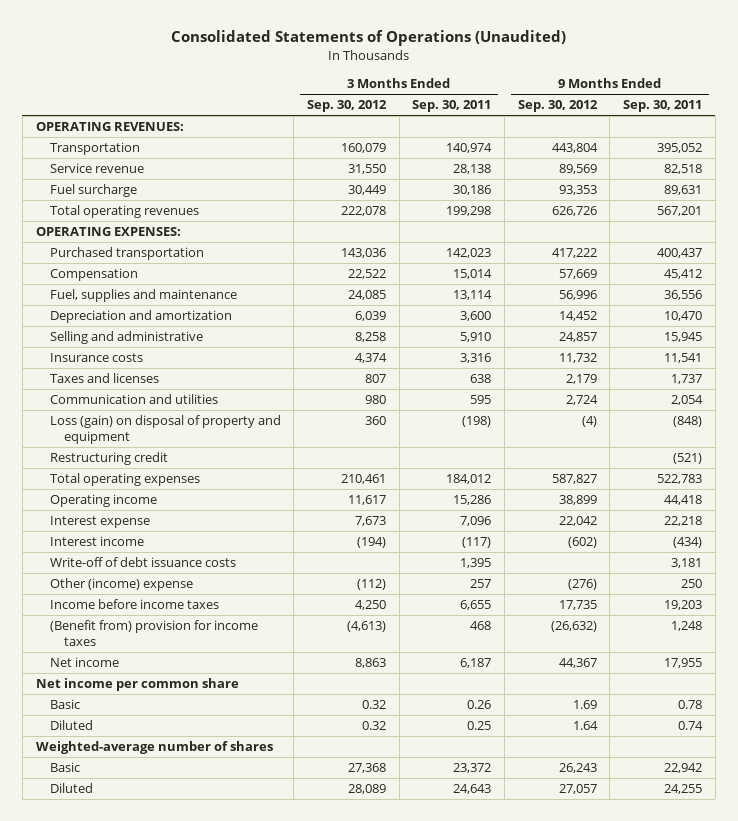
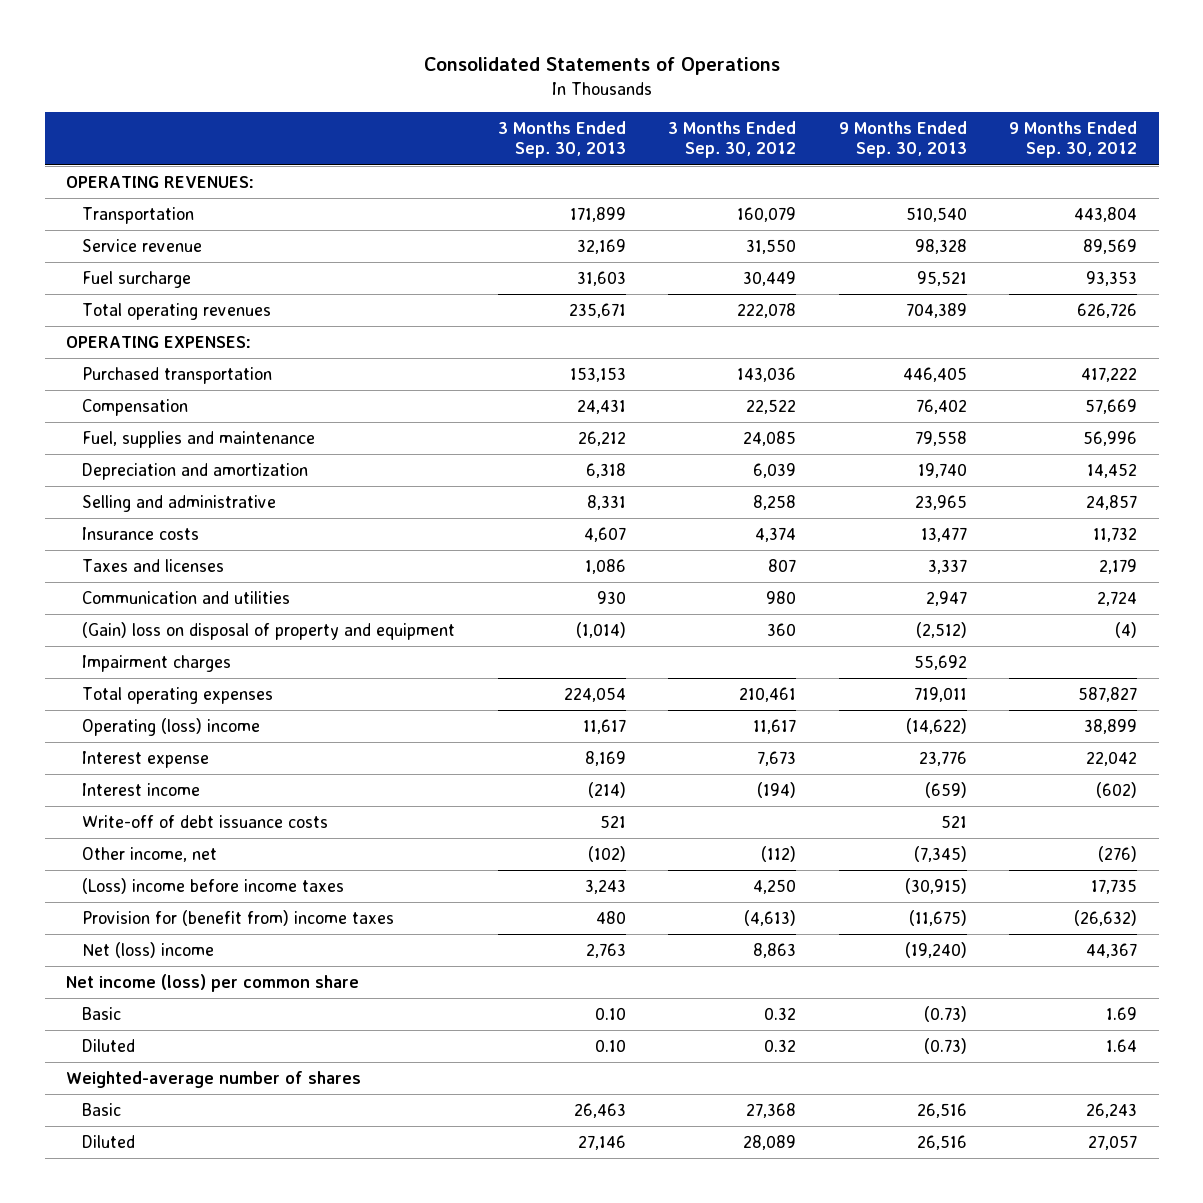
[170,30,566,47] Consolidated Statements of Operations (Unaudited) -> [423,57,780,76] Consolidated Statements of Operations
[412,100,492,113] Sep. 30, 2011 -> none
[622,100,702,113] Sep. 30, 2011 -> none
none -> [497,121,626,159] 3 Months Ended Sep. 30, 2013
none -> [838,121,967,159] 9 Months Ended Sep. 30, 2013
[49,452,168,466] Restructuring credit -> none
[49,415,281,445] Loss (gain) on disposal of property and equipment -> [82,622,456,641] (Gain) loss on disposal of property and equipment
none -> [82,655,232,673] Impairment charges
[49,494,157,508] Operating income -> [82,718,261,737] Operating (loss) income
[49,578,193,592] Other (income) expense -> [82,847,218,863] Other income, net
[49,599,219,610] Income before income taxes -> [82,878,345,895] (Loss) income before income taxes
[49,620,258,647] (Benefit from) provision for income taxes -> [82,910,395,927] Provision for (benefit from) income taxes
[49,657,119,668] Net income -> [82,942,215,959] Net (loss) income
[35,678,239,692] Net income per common share -> [65,974,359,993] Net income (loss) per common share

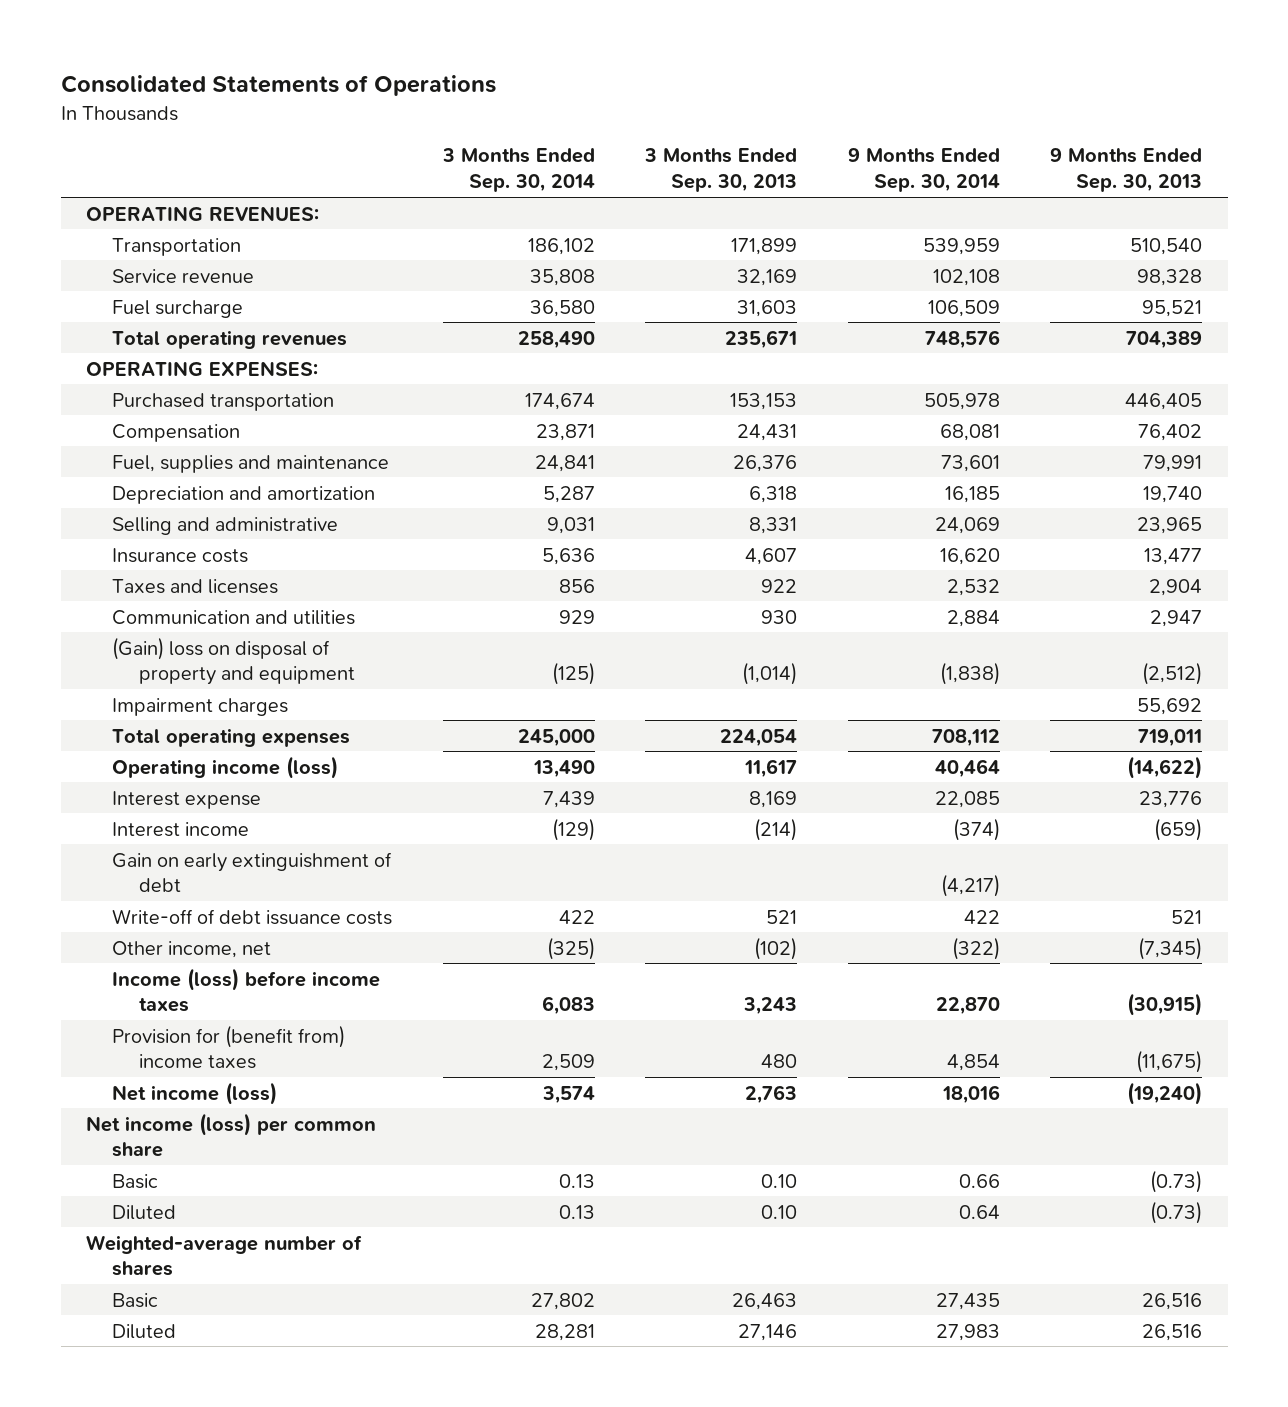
[668,121,797,159] 3 Months Ended Sep. 30, 2012 -> none
[1009,121,1138,159] 9 Months Ended Sep. 30, 2012 -> none
none -> [441,148,595,193] 3 Months Ended Sep. 30, 2014
none -> [847,148,1000,193] 9 Months Ended Sep. 30, 2014
[577,431,626,447] 26,212 -> [733,454,798,472] 26,376
[914,431,967,447] 79,558 -> [1143,454,1203,472] 79,991
[584,559,626,575] 1,086 -> [761,578,798,593] 922
[927,559,967,575] 3,337 -> [1149,578,1203,596] 2,904
[82,718,261,737] Operating (loss) income -> [112,755,339,779] Operating income (loss)
none -> [112,851,393,893] Gain on early extinguishment of debt
[82,878,345,895] (Loss) income before income taxes -> [112,967,381,1013] Income (loss) before income taxes
[82,942,215,959] Net (loss) income -> [112,1081,278,1105] Net income (loss)

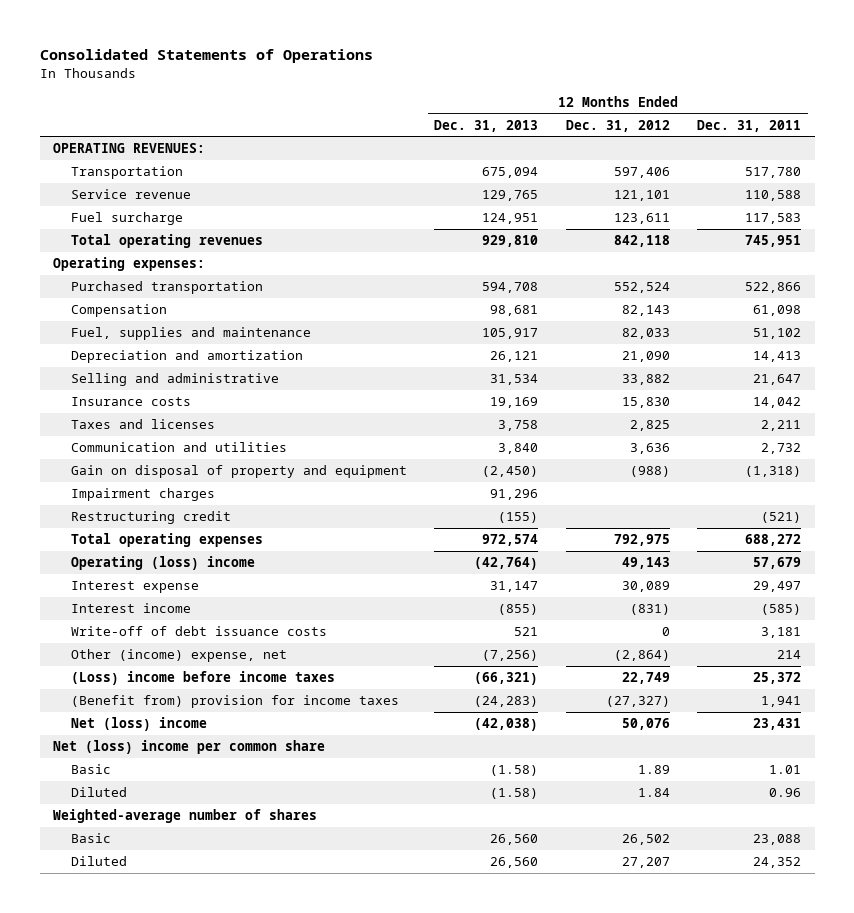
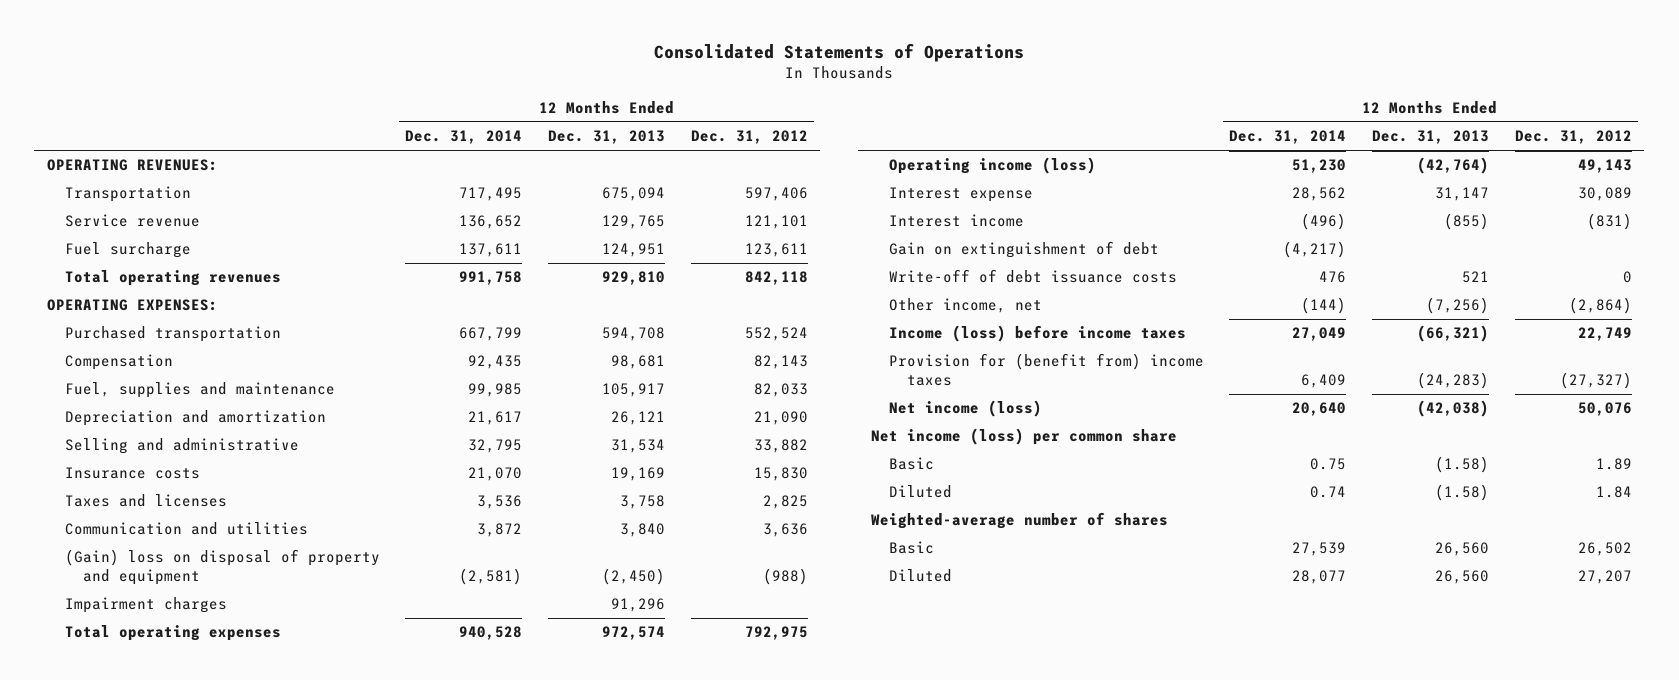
[696,119,801,132] Dec. 31, 2011 -> none
none -> [405,130,523,145] Dec. 31, 2014
[53,257,206,272] Operating expenses: -> [47,299,219,312] OPERATING EXPENSES:
[71,465,408,479] Gain on disposal of property and equipment -> [64,549,380,585] (Gain) loss on disposal of property and equipment
[71,511,232,525] Restructuring credit -> none
[71,556,256,571] Operating (loss) income -> [888,157,1096,175] Operating income (loss)
none -> [888,241,1159,259] Gain on extinguishment of debt
[71,649,288,663] Other (income) expense, net -> [888,298,1042,314] Other income, net
[71,671,336,686] (Loss) income before income taxes -> [888,325,1186,343] Income (loss) before income taxes
[71,695,400,709] (Benefit from) provision for income taxes -> [888,353,1204,386] Provision for (benefit from) income taxes
[71,717,208,732] Net (loss) income -> [888,400,1042,418] Net income (loss)
[53,740,326,755] Net (loss) income per common share -> [871,428,1178,446] Net income (loss) per common share

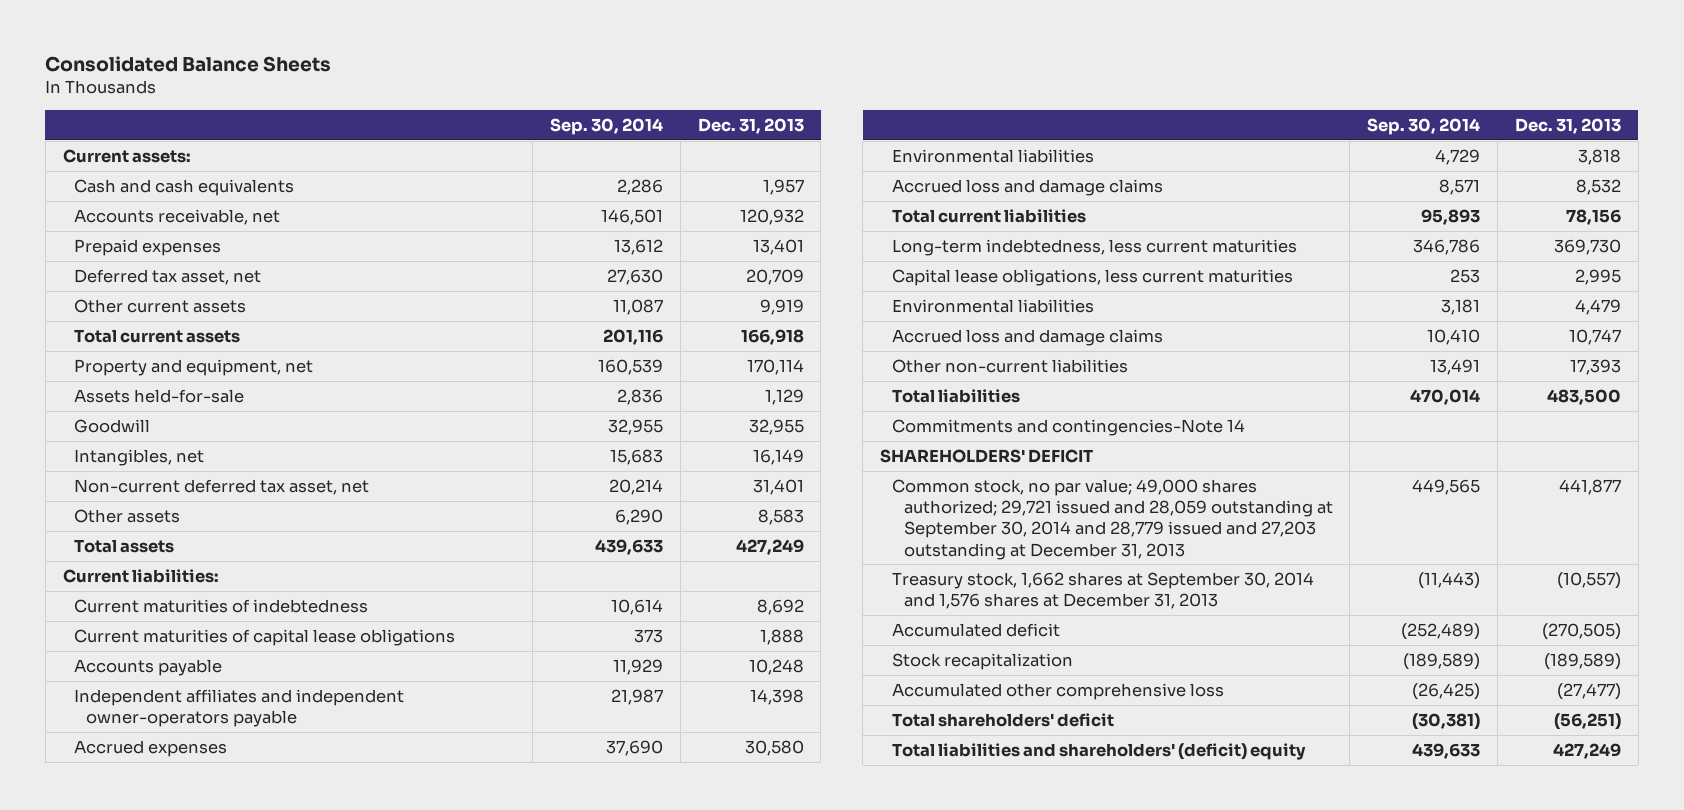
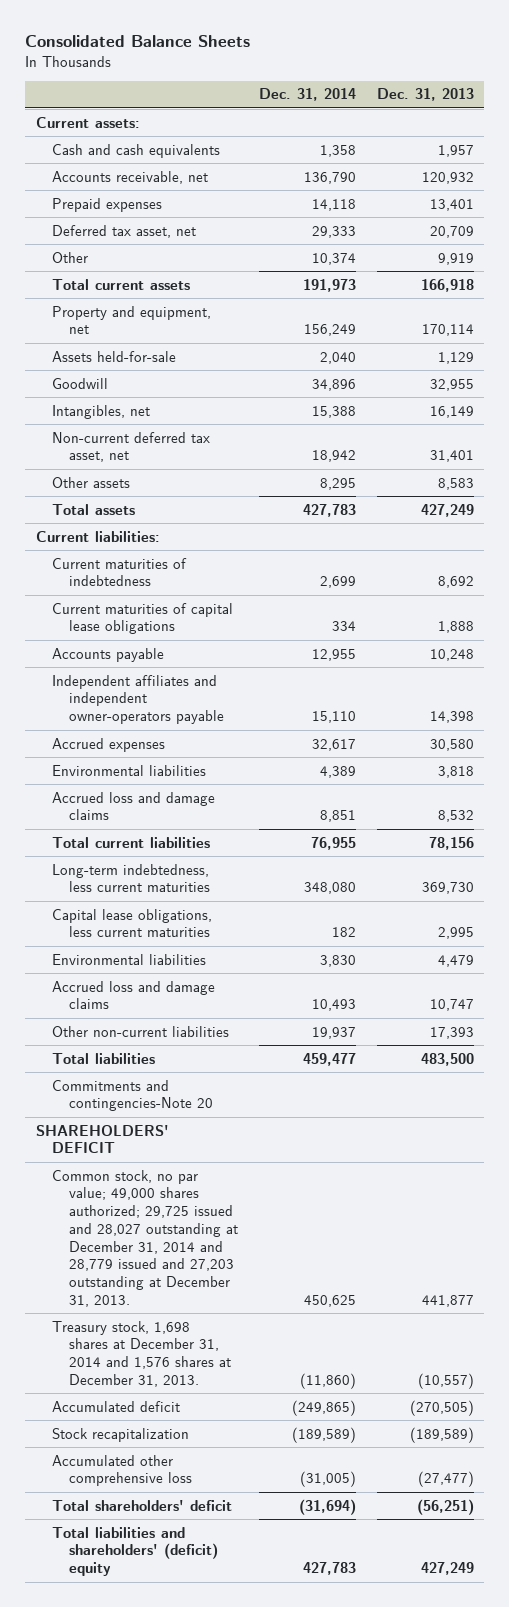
[549,117,663,135] Sep. 30, 2014 -> none
none -> [258,88,356,102] Dec. 31, 2014
[74,298,247,313] Other current assets -> [52,251,89,263] Other
[891,418,1245,436] Commitments and contingencies-Note 14 -> [52,1079,213,1112] Commitments and contingencies-Note 20
[891,478,1333,560] Common stock, no par value; 49,000 shares authorized; 29,721 issued and 28,059 outstanding at September 30, 2014 and 28,779 issued and 27,203 outstanding at December 31, 2013 -> [52,1169,238,1307] Common stock, no par value; 49,000 shares authorized; 29,725 issued and 28,027 outstanding at December 31, 2014 and 28,779 issued and 27,203 outstanding at December 31, 2013.
[891,571,1314,610] Treasury stock, 1,662 shares at September 30, 2014 and 1,576 shares at December 31, 2013 -> [52,1320,231,1387] Treasury stock, 1,698 shares at December 31, 2014 and 1,576 shares at December 31, 2013.

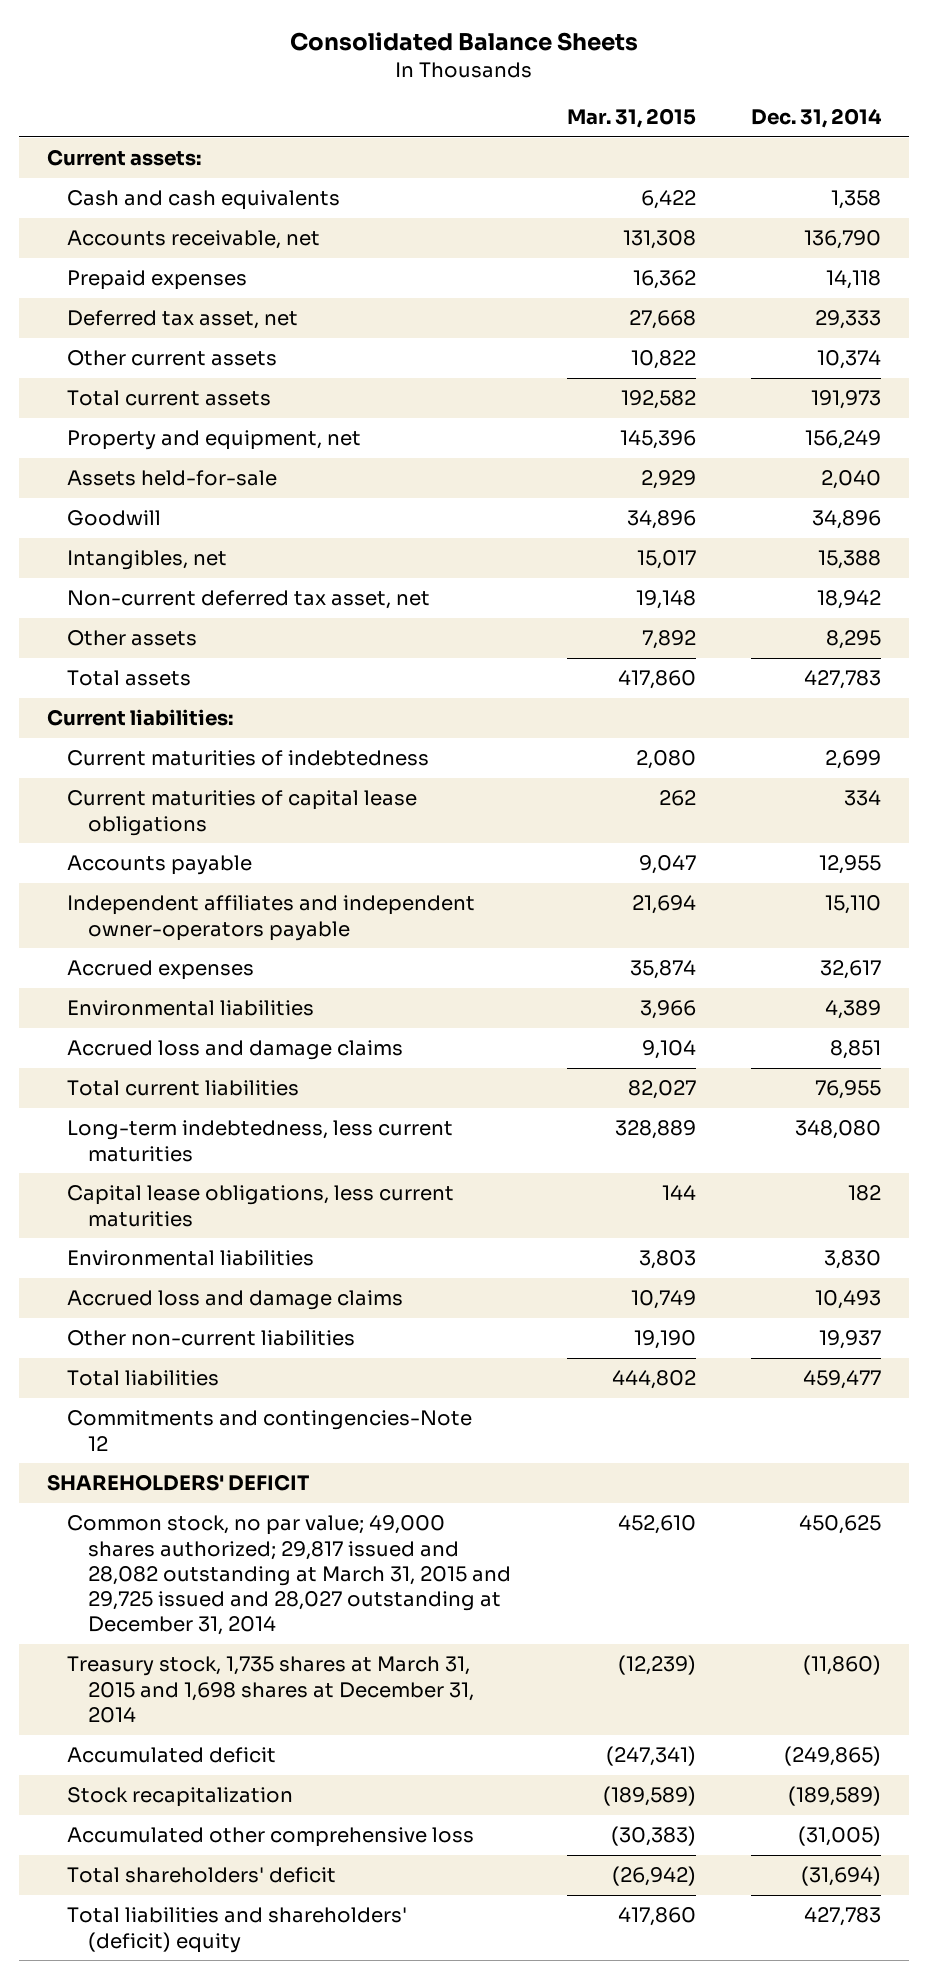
[376,88,474,102] Dec. 31, 2013 -> none
none -> [566,107,696,128] Mar. 31, 2015
[52,251,89,263] Other -> [67,350,278,367] Other current assets
[52,1079,213,1112] Commitments and contingencies-Note 20 -> [67,1410,473,1451] Commitments and contingencies-Note 12
[52,1169,238,1307] Common stock, no par value; 49,000 shares authorized; 29,725 issued and 28,027 outstanding at December 31, 2014 and 28,779 issued and 27,203 outstanding at December 31, 2013. -> [67,1515,512,1636] Common stock, no par value; 49,000 shares authorized; 29,817 issued and 28,082 outstanding at March 31, 2015 and 29,725 issued and 28,027 outstanding at December 31, 2014
[52,1320,231,1387] Treasury stock, 1,698 shares at December 31, 2014 and 1,576 shares at December 31, 2013. -> [67,1656,475,1723] Treasury stock, 1,735 shares at March 31, 2015 and 1,698 shares at December 31, 2014

